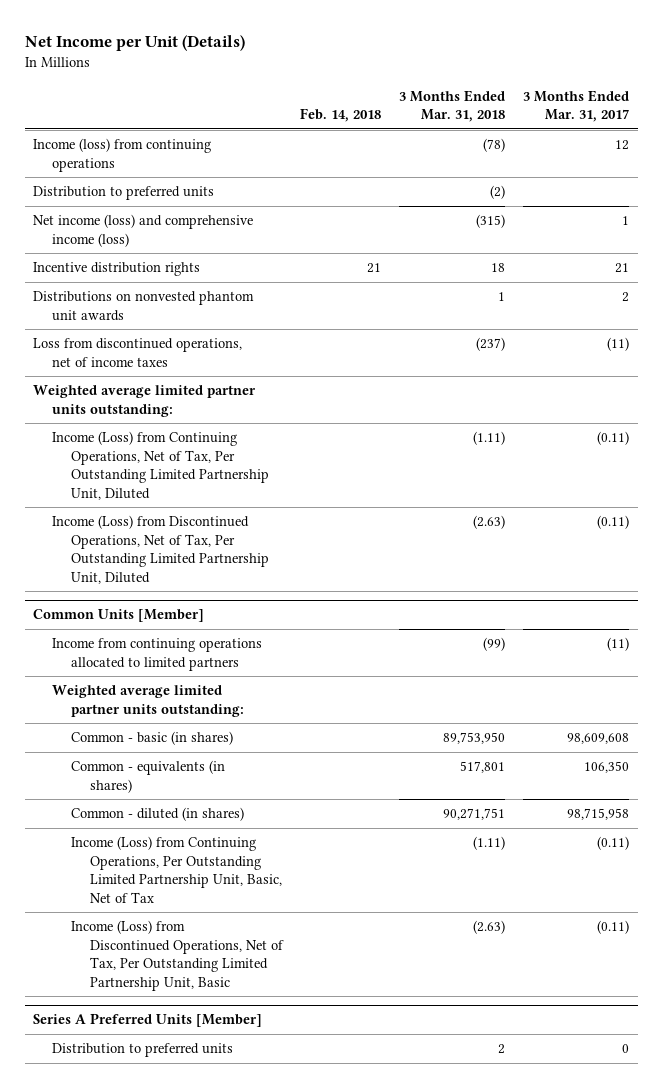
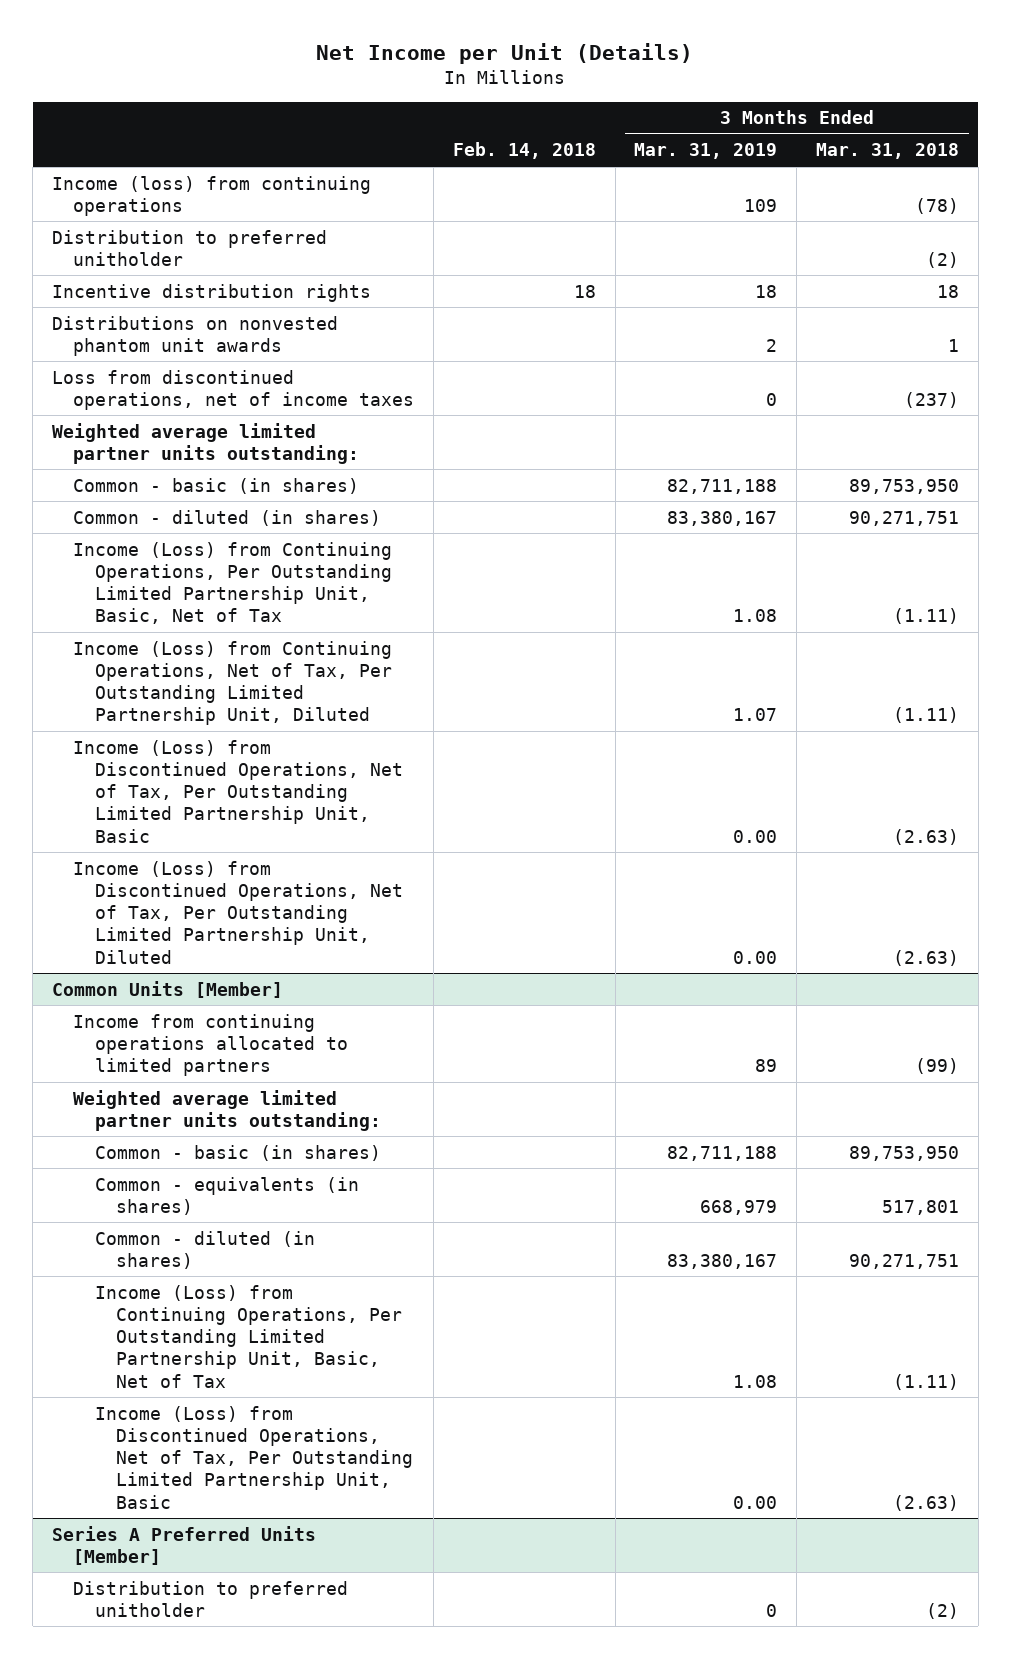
[522,89,629,123] 3 Months Ended Mar. 31, 2017 -> none
none -> [634,143,778,160] Mar. 31, 2019
[33,214,254,247] Net income (loss) and comprehensive income (loss) -> none
[33,186,215,201] Distribution to preferred units -> [51,229,327,266] Distribution to preferred unitholder
[367,263,382,274] 21 -> [573,284,596,298] 18
none -> [73,477,360,494] Common - basic (in shares)
none -> [73,509,382,526] Common - diluted (in shares)
none -> [73,541,393,625] Income (Loss) from Continuing Operations, Per Outstanding Limited Partnership Unit, Basic, Net of Tax
none -> [73,739,403,843] Income (Loss) from Discontinued Operations, Net of Tax, Per Outstanding Limited Partnership Unit, Basic
[52,1043,234,1058] Distribution to preferred units -> [73,1580,349,1617] Distribution to preferred unitholder
[498,1044,506,1055] 2 -> [925,1602,959,1619] (2)

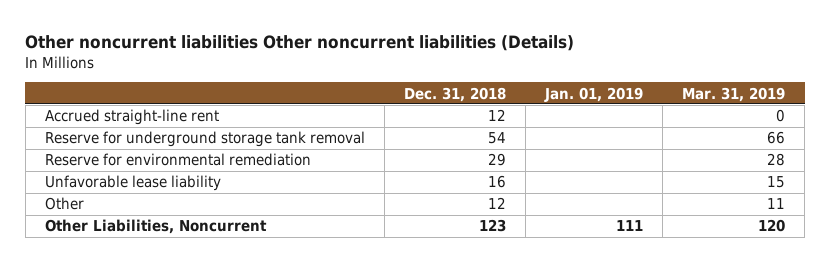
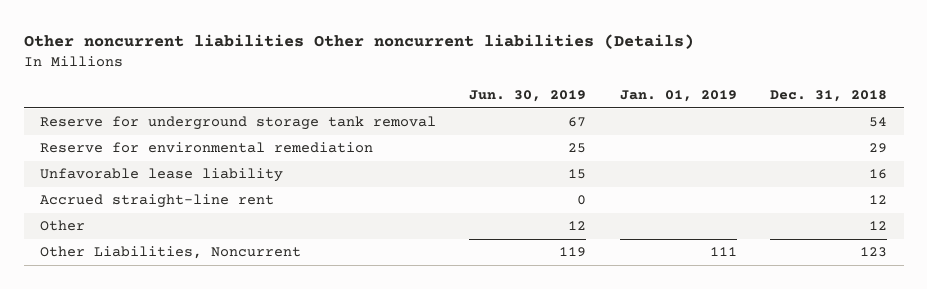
[682,86,786,102] Mar. 31, 2019 -> none
none -> [469,89,587,102] Jun. 30, 2019
[44,109,219,126] Accrued straight-line rent -> [40,194,275,209] Accrued straight-line rent

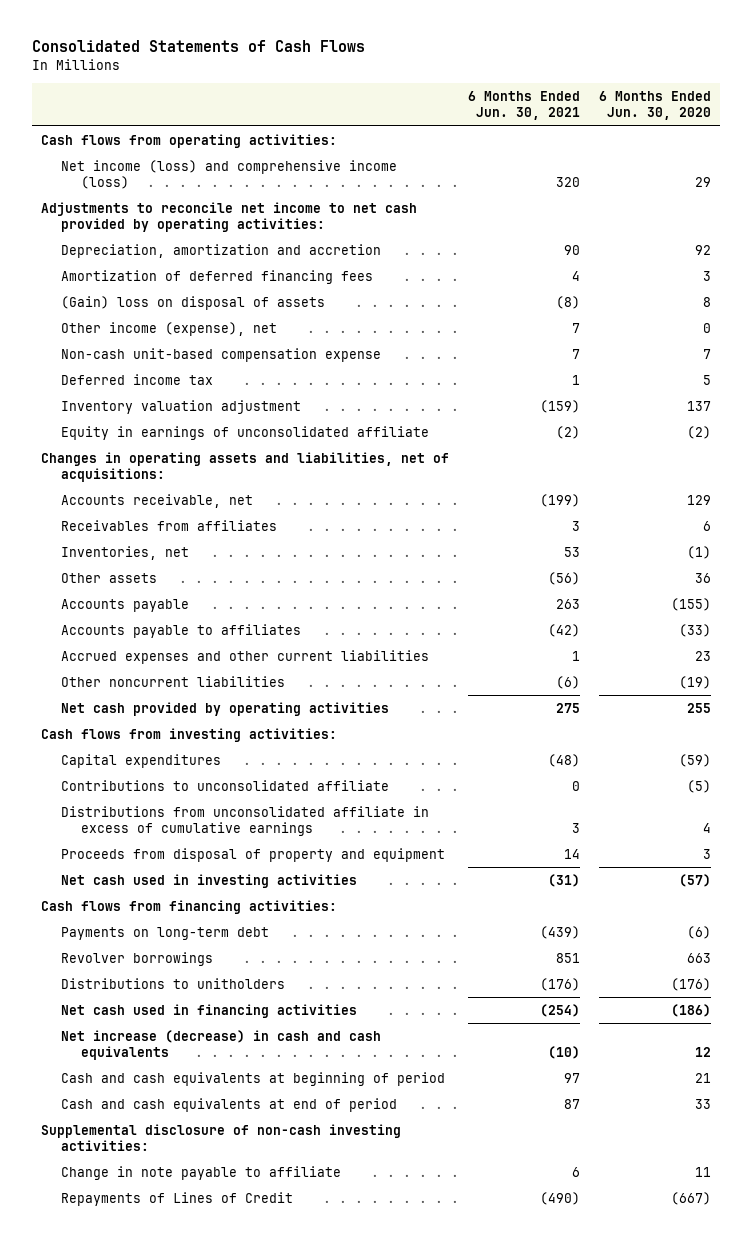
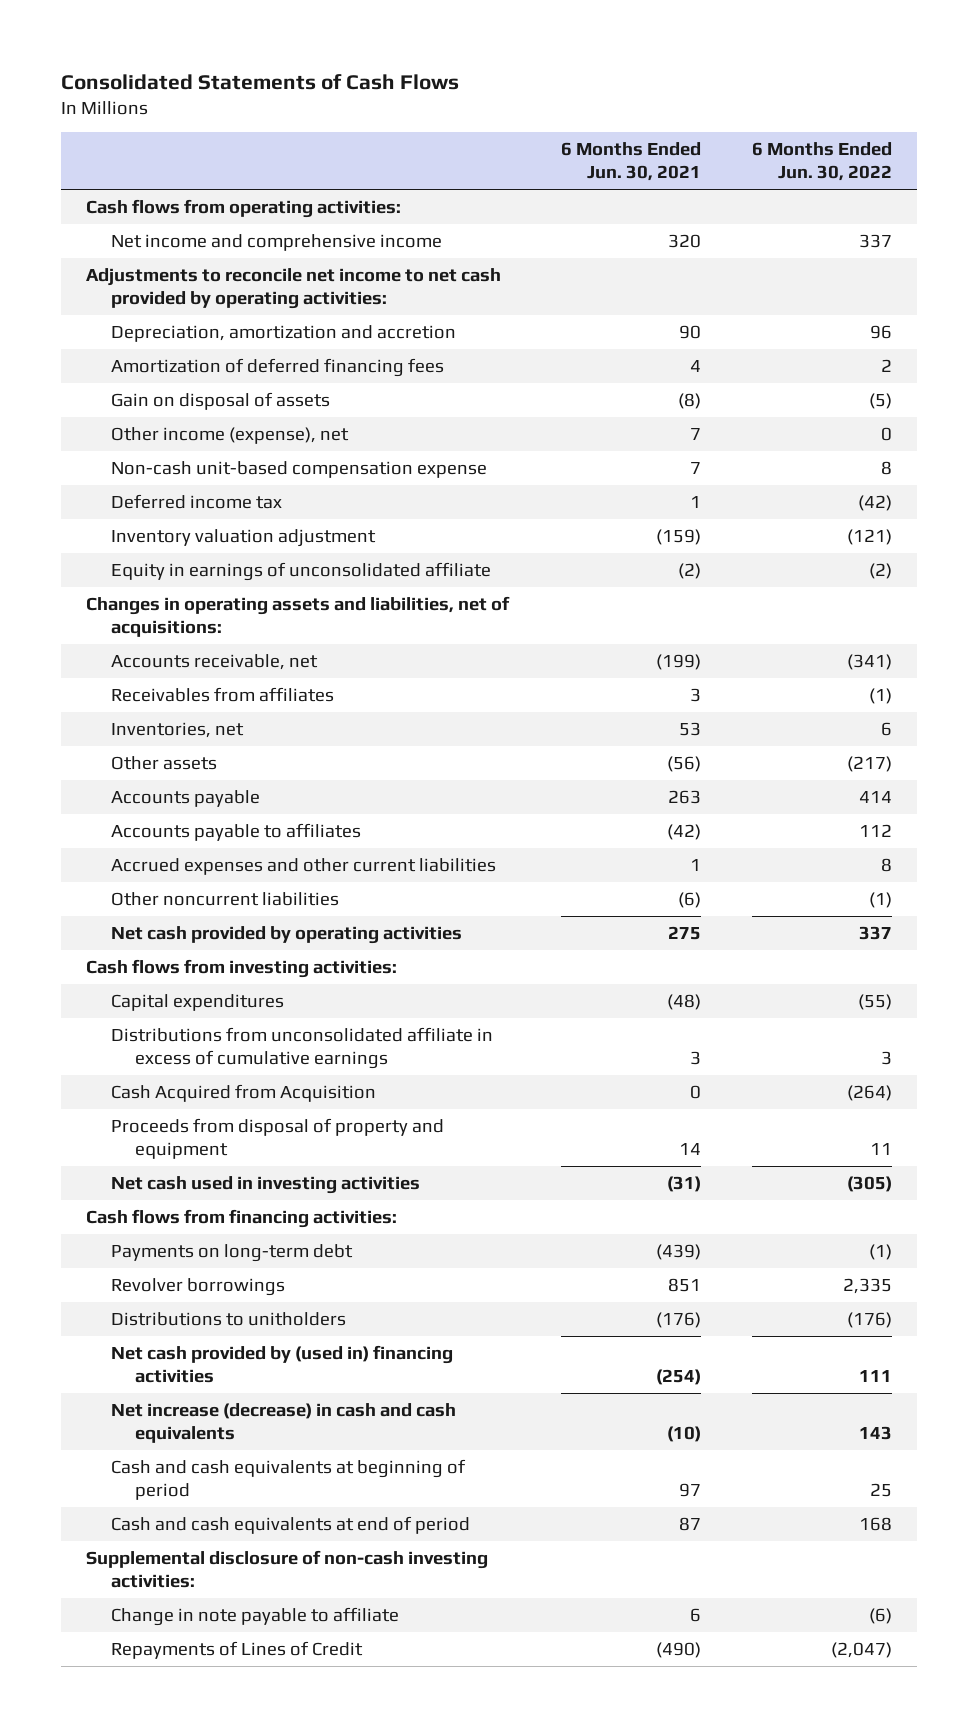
[598,91,711,121] 6 Months Ended Jun. 30, 2020 -> none
none -> [751,142,892,182] 6 Months Ended Jun. 30, 2022
[60,159,397,190] Net income (loss) and comprehensive income (loss) -> [110,233,442,251] Net income and comprehensive income
[60,295,325,310] (Gain) loss on disposal of assets -> [110,391,330,410] Gain on disposal of assets
[60,779,389,791] Contributions to unconsolidated affiliate -> none
none -> [110,1083,376,1102] Cash Acquired from Acquisition
[60,1003,357,1018] Net cash used in financing activities -> [110,1344,453,1383] Net cash provided by (used in) financing activities

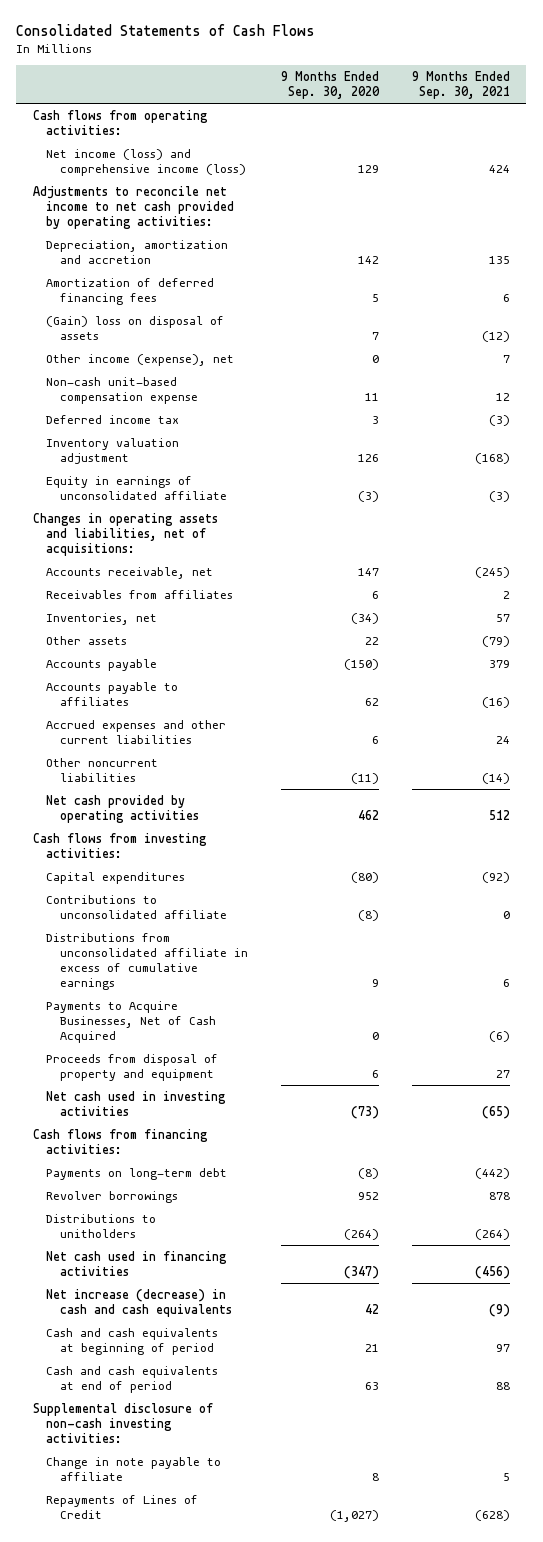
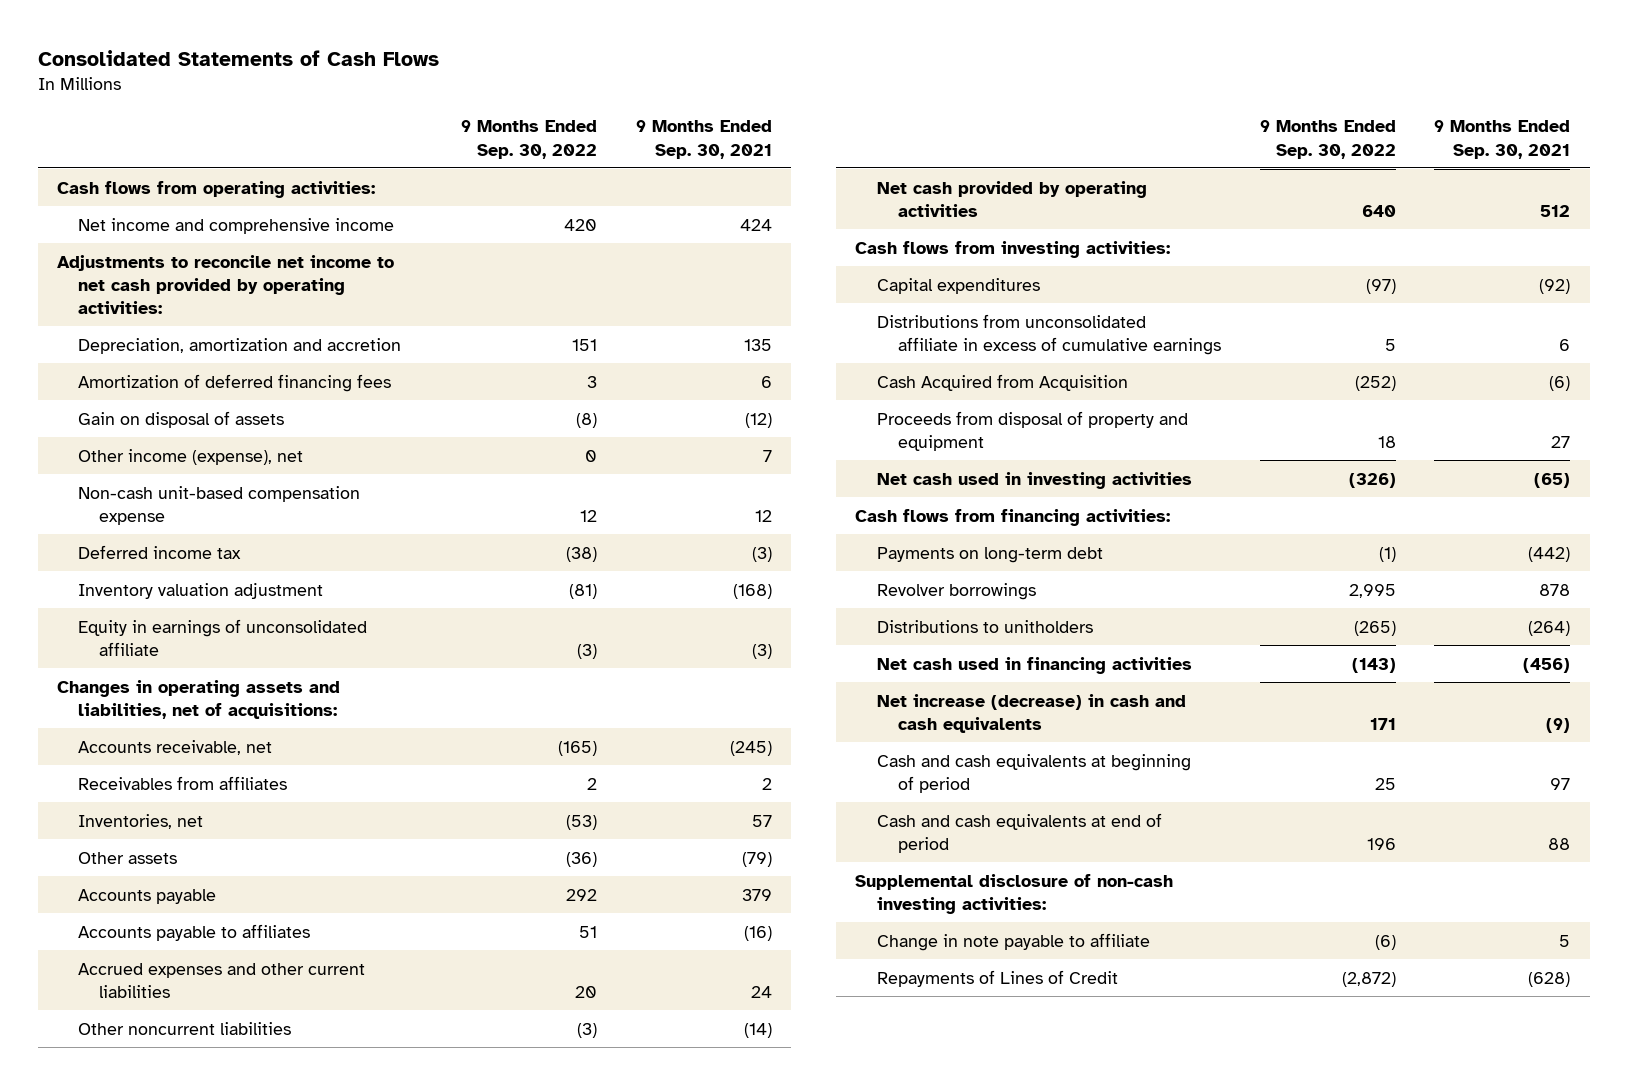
[280,70,380,99] 9 Months Ended Sep. 30, 2020 -> none
none -> [461,120,598,159] 9 Months Ended Sep. 30, 2022
[46,148,246,176] Net income (loss) and comprehensive income (loss) -> [78,217,395,234] Net income and comprehensive income
[46,315,225,340] (Gain) loss on disposal of assets -> [78,410,285,428] Gain on disposal of assets
[46,894,227,919] Contributions to unconsolidated affiliate -> none
[46,1000,216,1043] Payments to Acquire Businesses, Net of Cash Acquired -> [876,373,1128,391] Cash Acquired from Acquisition

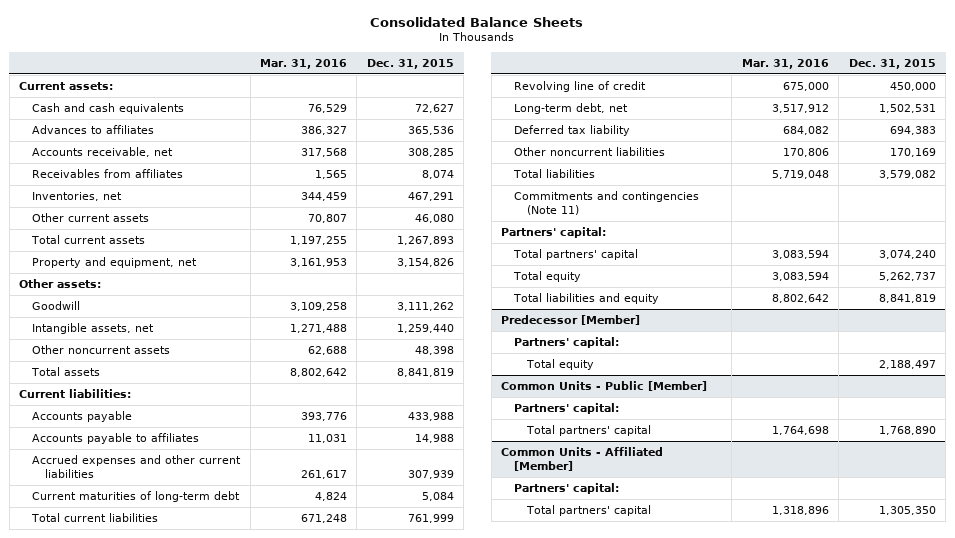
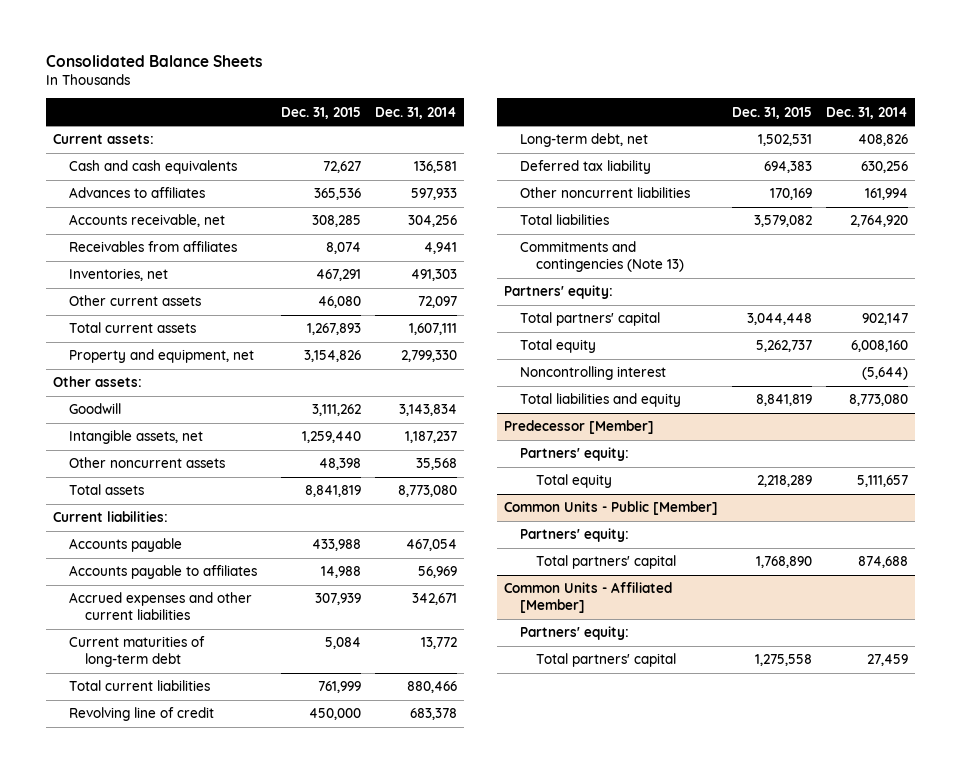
[260,59,348,70] Mar. 31, 2016 -> none
none -> [374,106,457,119] Dec. 31, 2014
[514,190,700,215] Commitments and contingencies (Note 11) -> [519,241,684,273] Commitments and contingencies (Note 13)
[501,226,607,238] Partners' capital: -> [504,285,614,300] Partners' equity:
[878,249,936,259] 3,074,240 -> [746,313,812,326] 3,044,448
none -> [519,366,666,381] Noncontrolling interest
[514,336,620,348] Partners' capital: -> [519,447,629,462] Partners' equity:
[878,359,936,369] 2,188,497 -> [756,475,812,488] 2,218,289
[514,402,620,414] Partners' capital: -> [519,528,629,543] Partners' equity:
[514,482,620,494] Partners' capital: -> [519,626,629,641] Partners' equity:
[878,505,936,515] 1,305,350 -> [754,654,812,667] 1,275,558

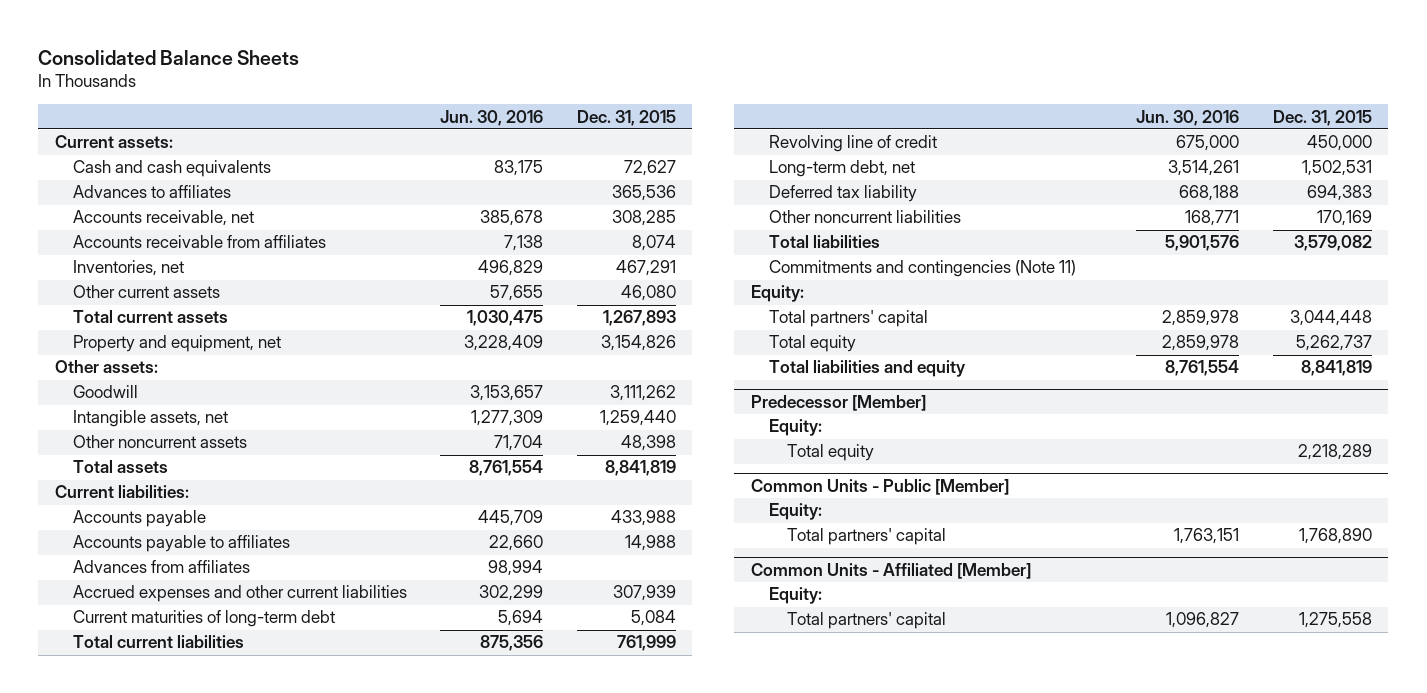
[374,106,457,119] Dec. 31, 2014 -> none
none -> [440,109,544,126] Jun. 30, 2016
[68,241,237,253] Receivables from affiliates -> [73,235,327,249] Accounts receivable from affiliates
none -> [73,560,251,574] Advances from affiliates
[519,241,684,273] Commitments and contingencies (Note 13) -> [769,260,1077,278] Commitments and contingencies (Note 11)
[504,285,614,300] Partners' equity: -> [751,285,805,303] Equity:
[519,366,666,381] Noncontrolling interest -> none
[519,447,629,462] Partners' equity: -> [769,419,823,437] Equity:
[519,528,629,543] Partners' equity: -> [769,503,823,521] Equity:
[519,626,629,641] Partners' equity: -> [769,587,823,605] Equity:

